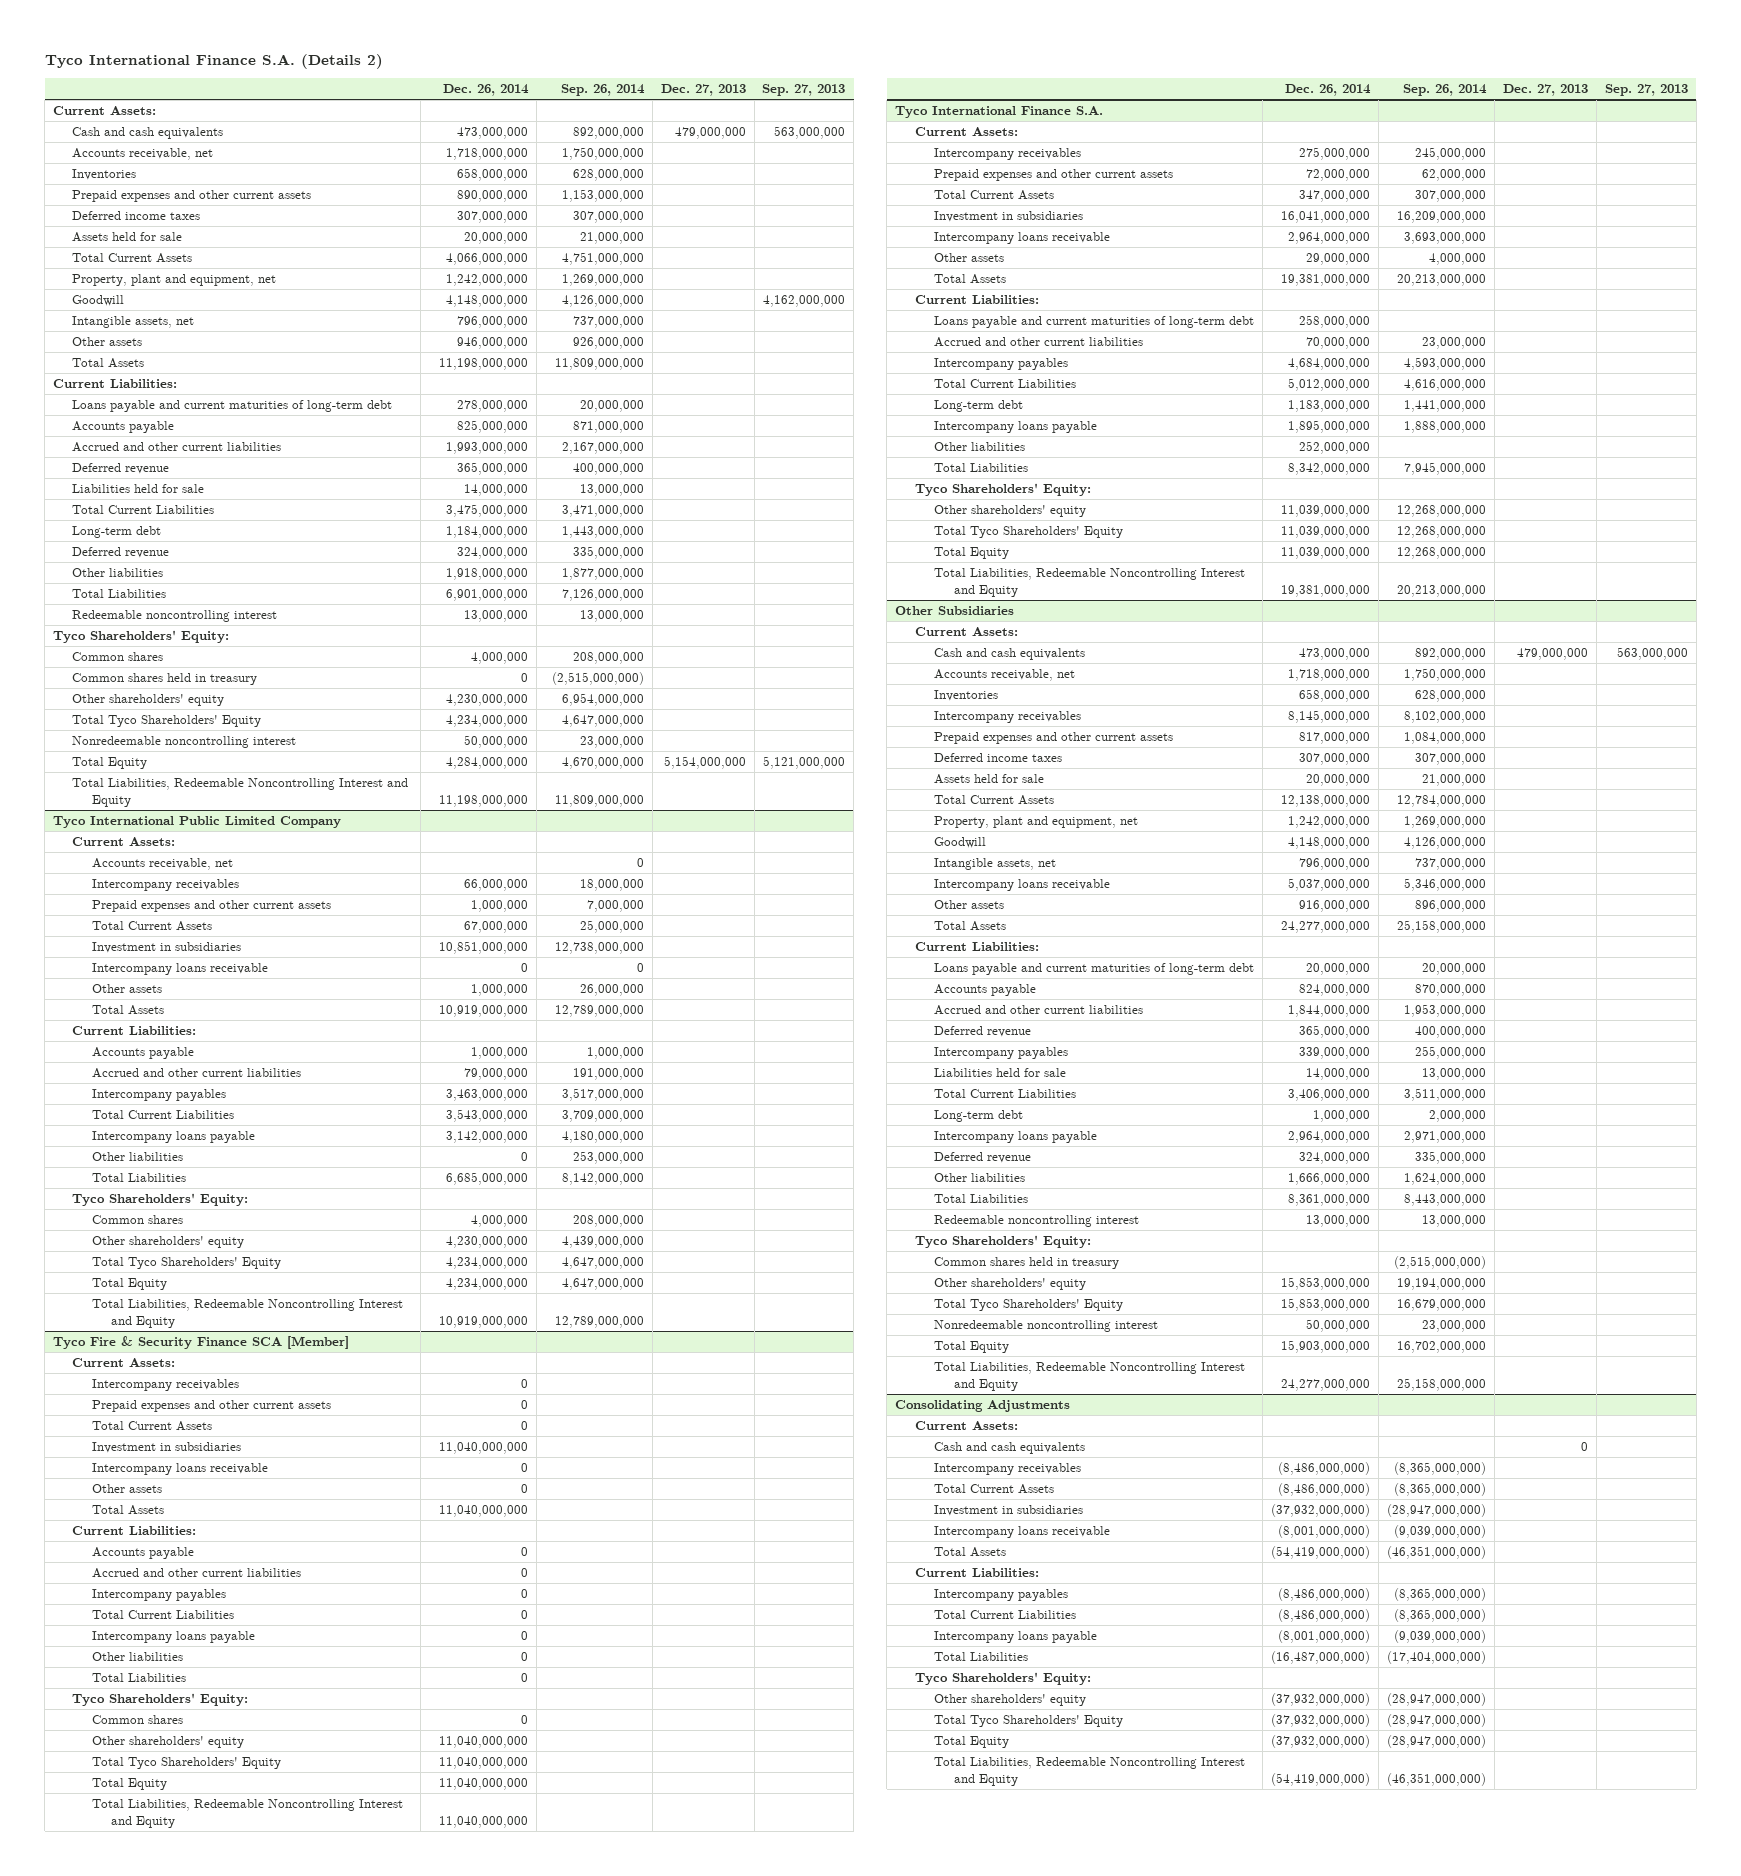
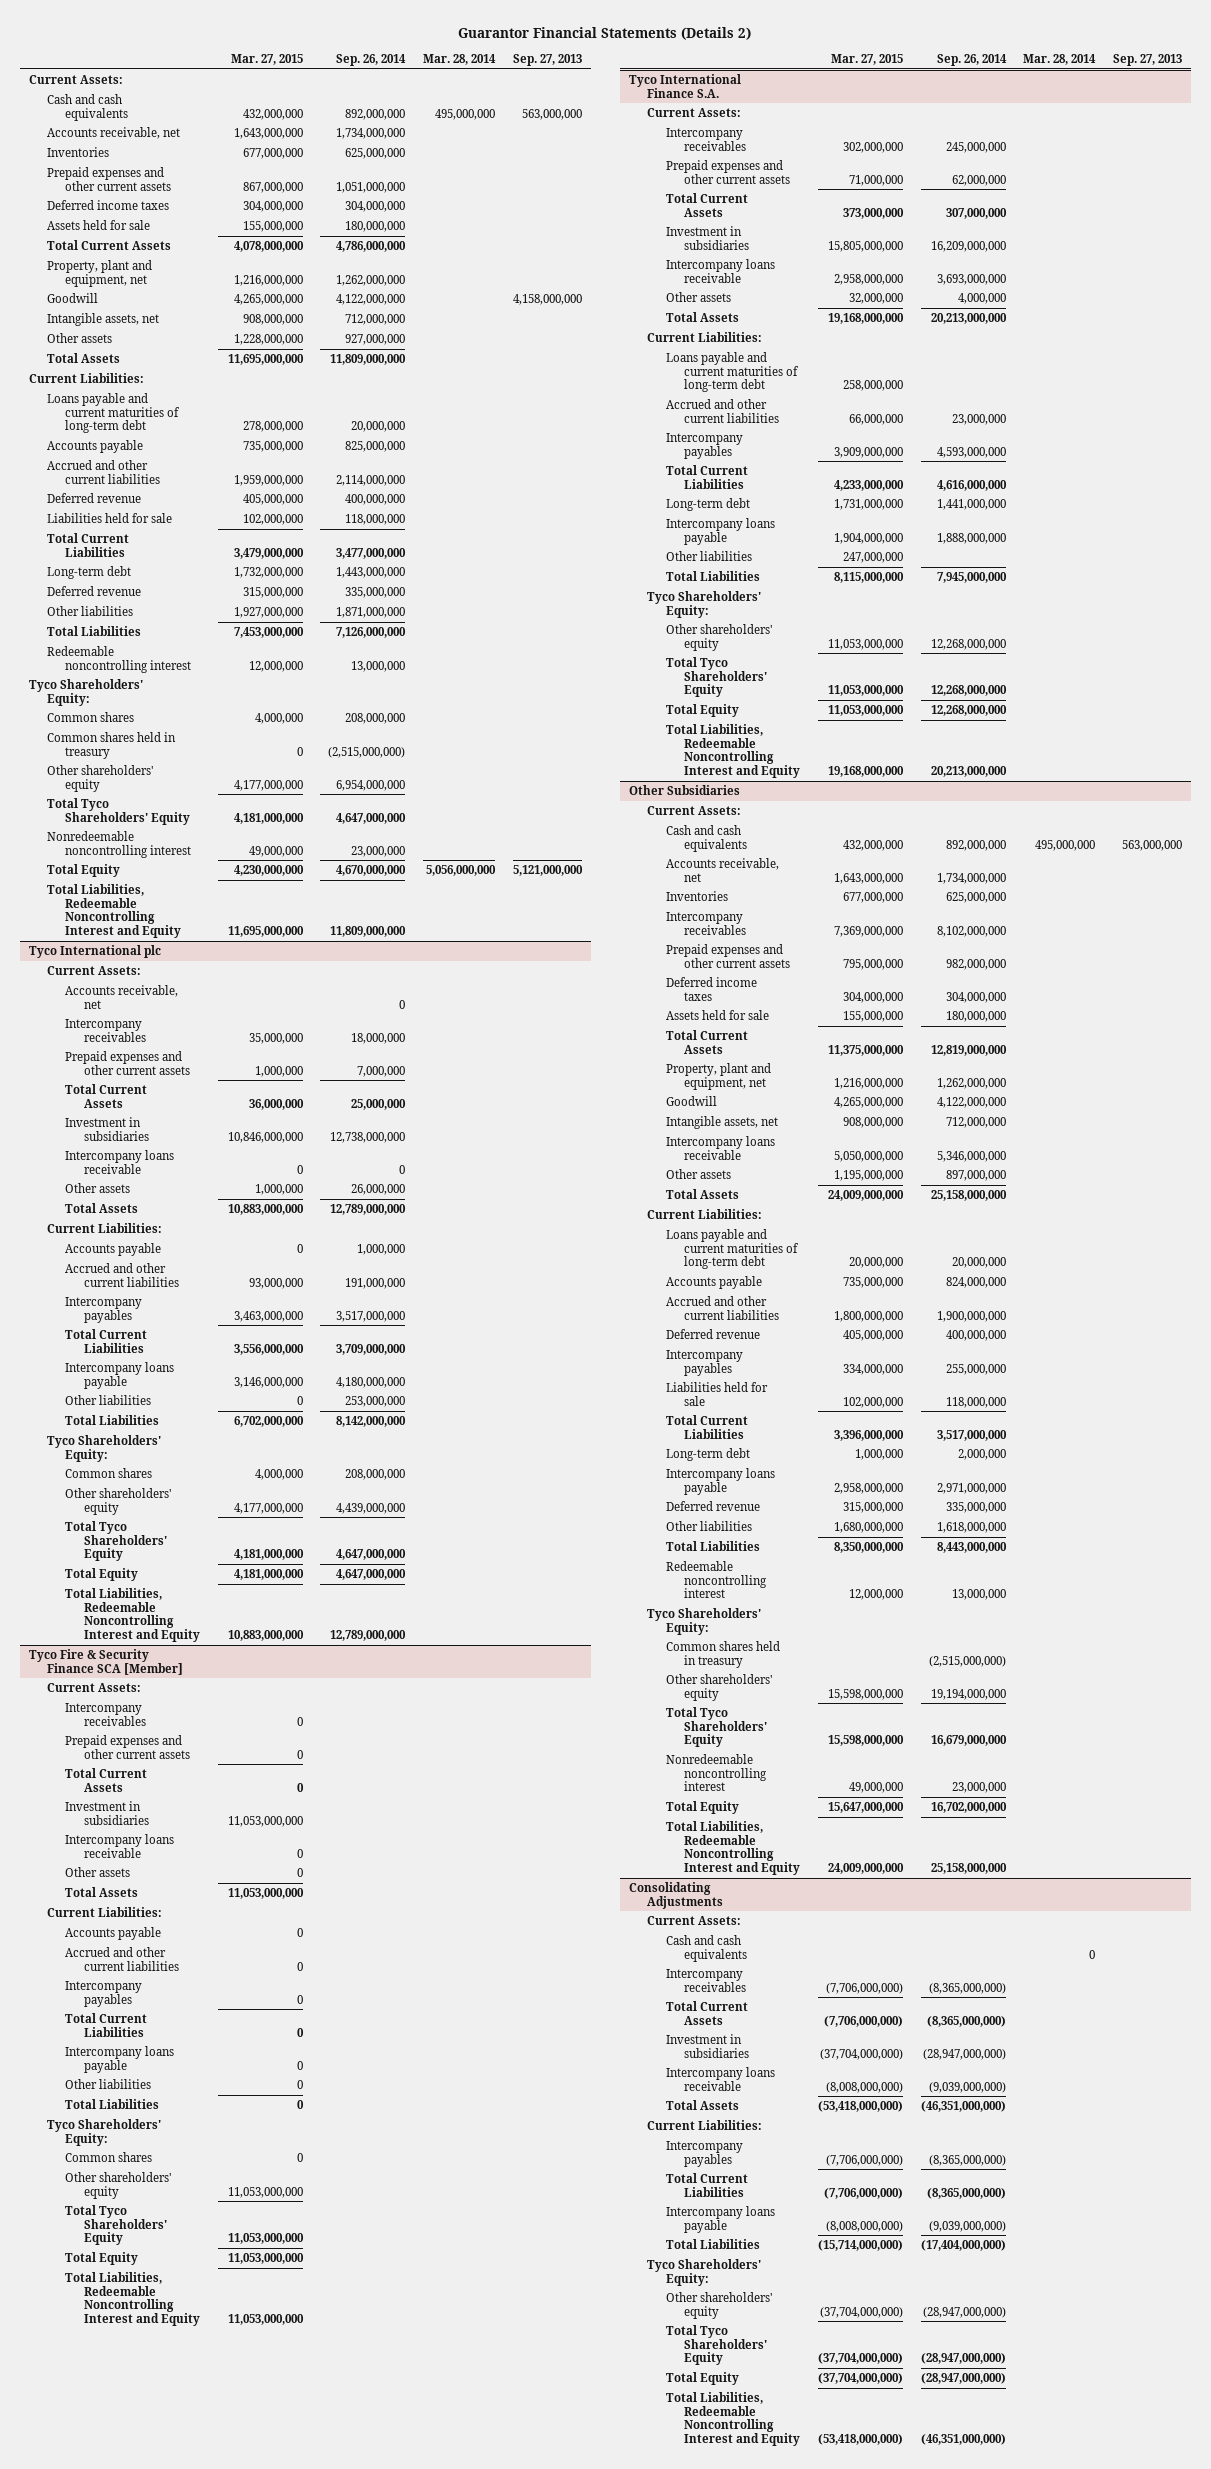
[44,54,383,70] Tyco International Finance S.A. (Details 2) -> [458,26,752,40] Guarantor Financial Statements (Details 2)
[442,84,529,97] Dec. 26, 2014 -> none
[660,84,746,97] Dec. 27, 2013 -> none
none -> [230,54,303,66] Mar. 27, 2015
none -> [423,54,497,66] Mar. 28, 2014
[561,146,644,160] 1,750,000,000 -> [336,127,406,139] 1,734,000,000
[572,168,644,181] 628,000,000 -> [345,147,406,159] 625,000,000
[561,188,644,202] 1,153,000,000 -> [336,181,406,193] 1,051,000,000
[572,210,644,223] 307,000,000 -> [345,200,406,212] 304,000,000
[579,231,644,244] 21,000,000 -> [345,220,406,232] 180,000,000
[561,251,644,265] 4,751,000,000 -> [336,240,407,252] 4,786,000,000
[561,273,644,286] 1,269,000,000 -> [336,274,406,286] 1,262,000,000
[561,294,644,307] 4,126,000,000 -> [336,293,406,305] 4,122,000,000
[763,294,846,307] 4,162,000,000 -> [513,293,583,305] 4,158,000,000
[572,315,644,328] 737,000,000 -> [345,313,406,325] 712,000,000
[572,336,644,349] 926,000,000 -> [345,333,406,345] 927,000,000
[572,420,644,433] 871,000,000 -> [345,440,406,452] 825,000,000
[561,441,644,454] 2,167,000,000 -> [336,474,406,486] 2,114,000,000
[579,483,644,496] 13,000,000 -> [345,513,406,525] 118,000,000
[561,504,644,517] 3,471,000,000 -> [336,547,407,559] 3,477,000,000
[561,567,644,580] 1,877,000,000 -> [336,606,406,618] 1,871,000,000
[53,815,342,828] Tyco International Public Limited Company -> [28,944,161,958] Tyco International plc
[1404,667,1487,681] 1,750,000,000 -> [936,872,1006,884] 1,734,000,000
[1415,689,1487,702] 628,000,000 -> [945,891,1006,903] 625,000,000
[1404,731,1487,744] 1,084,000,000 -> [945,958,1006,970] 982,000,000
[1415,752,1487,765] 307,000,000 -> [945,991,1006,1003] 304,000,000
[1422,773,1487,786] 21,000,000 -> [945,1010,1006,1022] 180,000,000
[1397,794,1487,807] 12,784,000,000 -> [930,1044,1007,1056] 12,819,000,000
[1404,815,1487,828] 1,269,000,000 -> [936,1077,1006,1089] 1,262,000,000
[1404,836,1487,849] 4,126,000,000 -> [936,1096,1006,1108] 4,122,000,000
[1415,857,1487,870] 737,000,000 -> [945,1116,1006,1128] 712,000,000
[1415,899,1487,912] 896,000,000 -> [945,1169,1006,1181] 897,000,000
[1415,983,1487,996] 870,000,000 -> [945,1276,1006,1288] 824,000,000
[1404,1003,1487,1017] 1,953,000,000 -> [936,1310,1006,1322] 1,900,000,000
[1422,1067,1487,1080] 13,000,000 -> [945,1396,1006,1408] 118,000,000
[1404,1087,1487,1101] 3,511,000,000 -> [936,1429,1007,1441] 3,517,000,000
[1404,1172,1487,1185] 1,624,000,000 -> [936,1521,1006,1533] 1,618,000,000

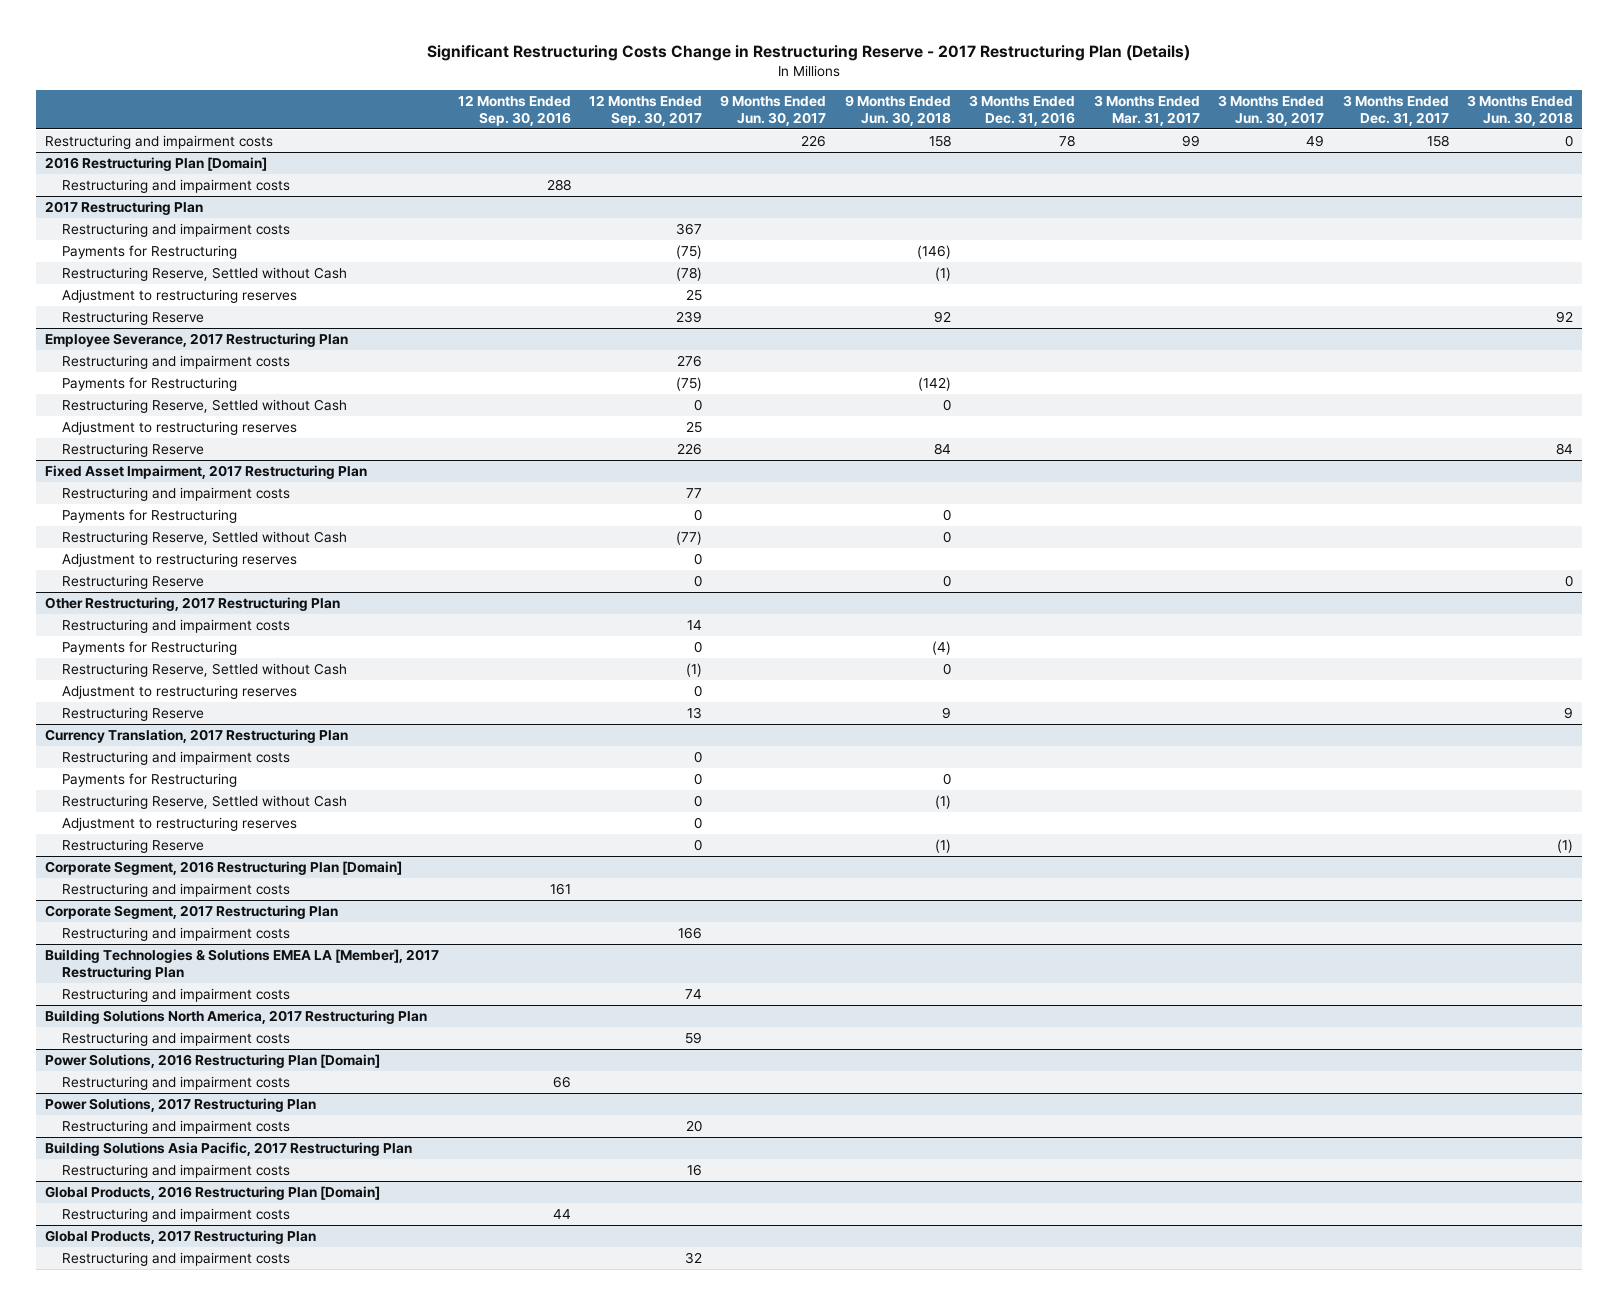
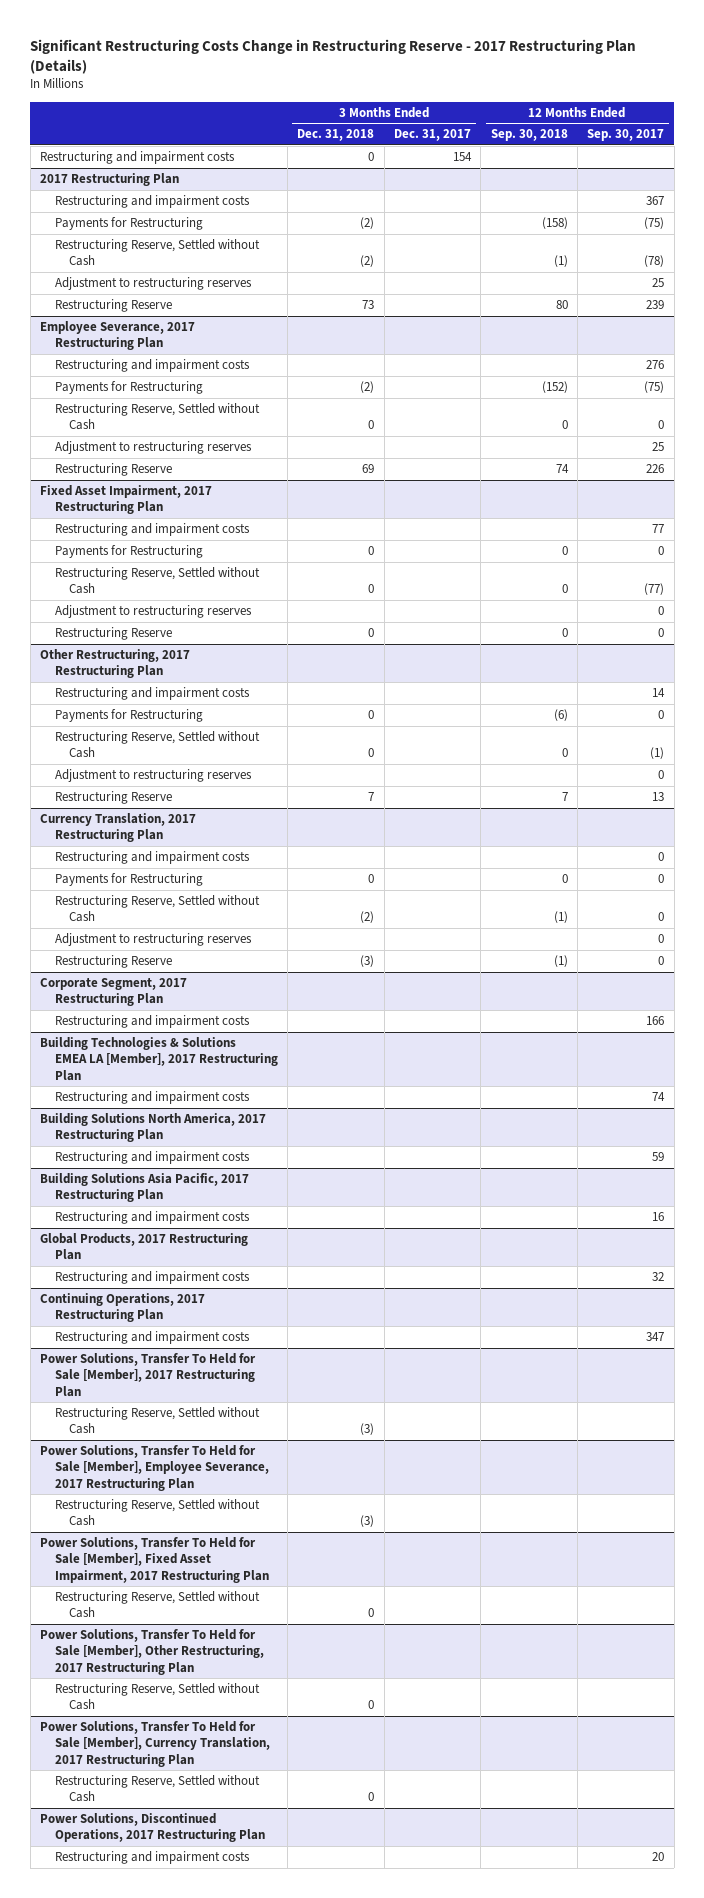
[457,94,571,126] 12 Months Ended Sep. 30, 2016 -> none
[720,94,827,126] 9 Months Ended Jun. 30, 2017 -> none
[844,94,951,126] 9 Months Ended Jun. 30, 2018 -> none
[969,94,1076,126] 3 Months Ended Dec. 31, 2016 -> none
[1093,94,1200,126] 3 Months Ended Mar. 31, 2017 -> none
[1218,94,1325,126] 3 Months Ended Jun. 30, 2017 -> none
[1467,94,1574,126] 3 Months Ended Jun. 30, 2018 -> none
none -> [297,129,375,142] Dec. 31, 2018
none -> [490,129,568,142] Sep. 30, 2018
[45,156,268,171] 2016 Restructuring Plan [Domain] -> none
[61,178,290,193] Restructuring and impairment costs -> none
[1426,134,1449,147] 158 -> [452,152,472,162] 154
[45,860,403,875] Corporate Segment, 2016 Restructuring Plan [Domain] -> none
[61,882,290,897] Restructuring and impairment costs -> none
[45,1053,381,1068] Power Solutions, 2016 Restructuring Plan [Domain] -> none
[61,1075,290,1090] Restructuring and impairment costs -> none
[45,1097,317,1112] Power Solutions, 2017 Restructuring Plan -> none
[61,1119,290,1134] Restructuring and impairment costs -> none
[45,1185,381,1200] Global Products, 2016 Restructuring Plan [Domain] -> none
[61,1207,290,1222] Restructuring and impairment costs -> none
none -> [40,1293,206,1323] Continuing Operations, 2017 Restructuring Plan
none -> [54,1331,250,1345] Restructuring and impairment costs
none -> [40,1353,257,1397] Power Solutions, Transfer To Held for Sale [Member], 2017 Restructuring Plan
none -> [54,1407,260,1435] Restructuring Reserve, Settled without Cash
none -> [40,1445,269,1491] Power Solutions, Transfer To Held for Sale [Member], Employee Severance, 2017 Restructuring Plan
none -> [54,1499,260,1527] Restructuring Reserve, Settled without Cash
none -> [40,1537,269,1583] Power Solutions, Transfer To Held for Sale [Member], Fixed Asset Impairment, 2017 Restructuring Plan
none -> [54,1591,260,1619] Restructuring Reserve, Settled without Cash
none -> [40,1629,264,1675] Power Solutions, Transfer To Held for Sale [Member], Other Restructuring, 2017 Restructuring Plan
none -> [54,1683,260,1711] Restructuring Reserve, Settled without Cash
none -> [40,1721,270,1767] Power Solutions, Transfer To Held for Sale [Member], Currency Translation, 2017 Restructuring Plan
none -> [54,1775,260,1803] Restructuring Reserve, Settled without Cash
none -> [40,1813,265,1843] Power Solutions, Discontinued Operations, 2017 Restructuring Plan
none -> [54,1851,250,1865] Restructuring and impairment costs

